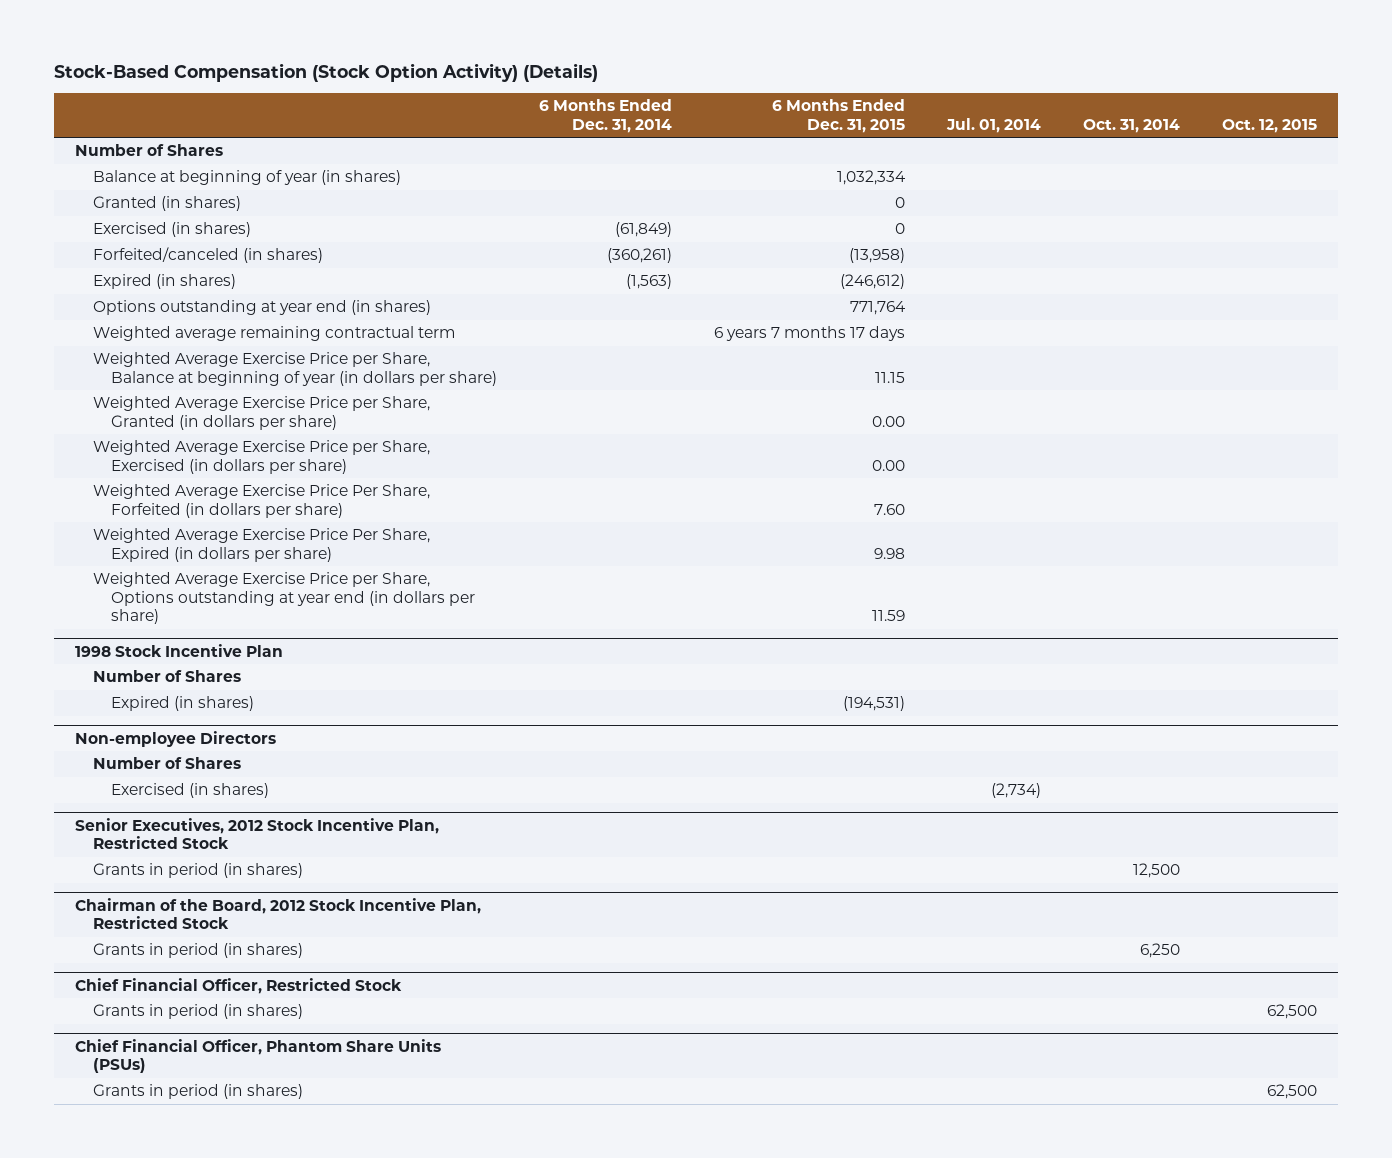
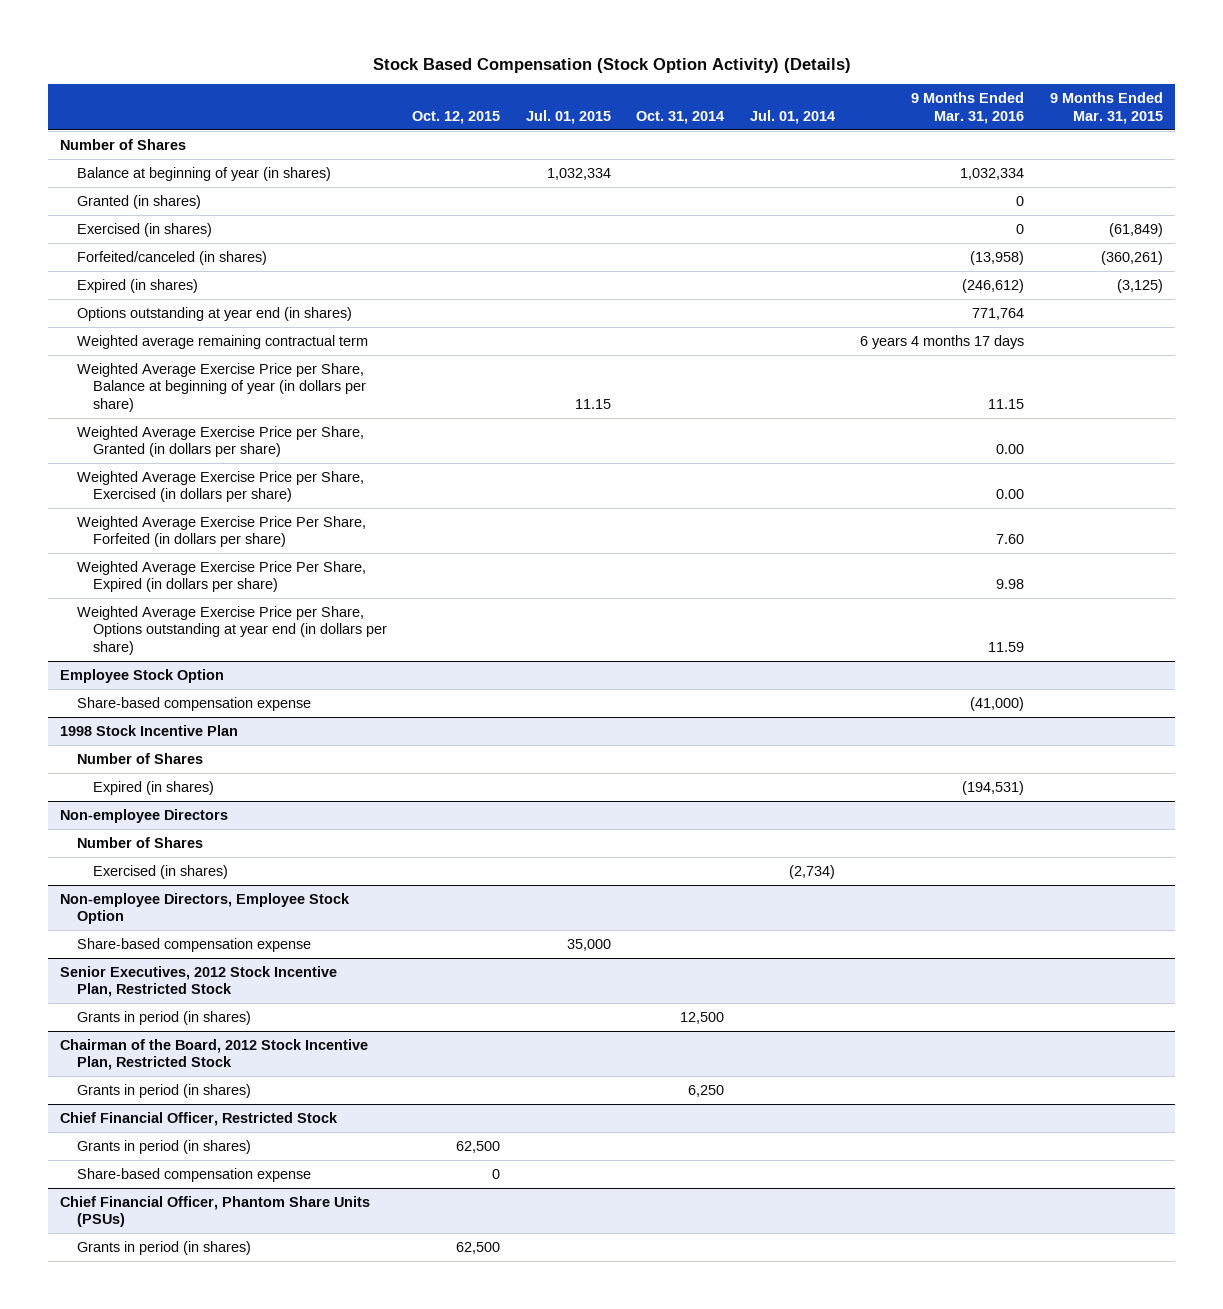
[53,62,598,82] Stock-Based Compensation (Stock Option Activity) (Details) -> [372,57,851,73] Stock Based Compensation (Stock Option Activity) (Details)
[538,99,672,133] 6 Months Ended Dec. 31, 2014 -> none
[771,99,905,133] 6 Months Ended Dec. 31, 2015 -> none
none -> [525,109,611,124] Jul. 01, 2015
none -> [911,92,1025,124] 9 Months Ended Mar. 31, 2016
none -> [1049,92,1163,124] 9 Months Ended Mar. 31, 2015
none -> [60,668,225,683] Employee Stock Option
none -> [76,696,311,711] Share-based compensation expense
none -> [60,892,351,925] Non-employee Directors, Employee Stock Option
none -> [76,937,311,952] Share-based compensation expense
none -> [76,1167,311,1182] Share-based compensation expense

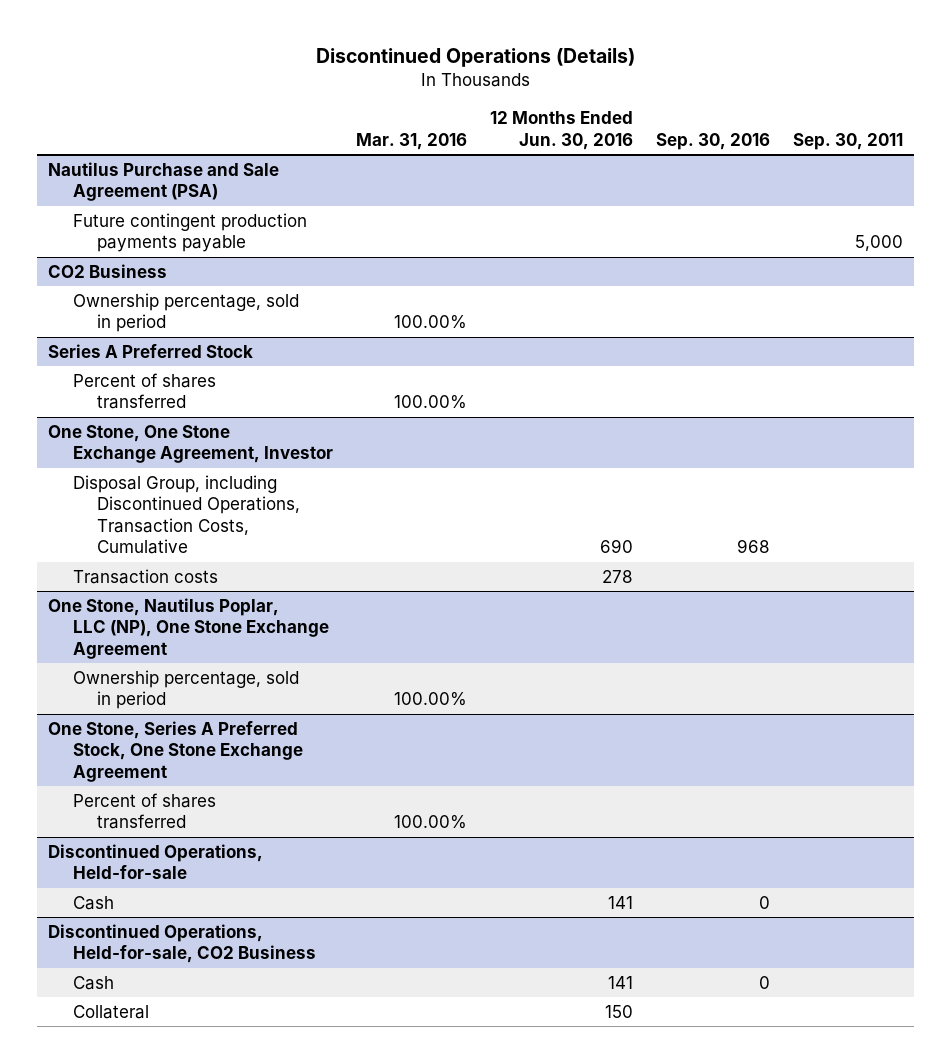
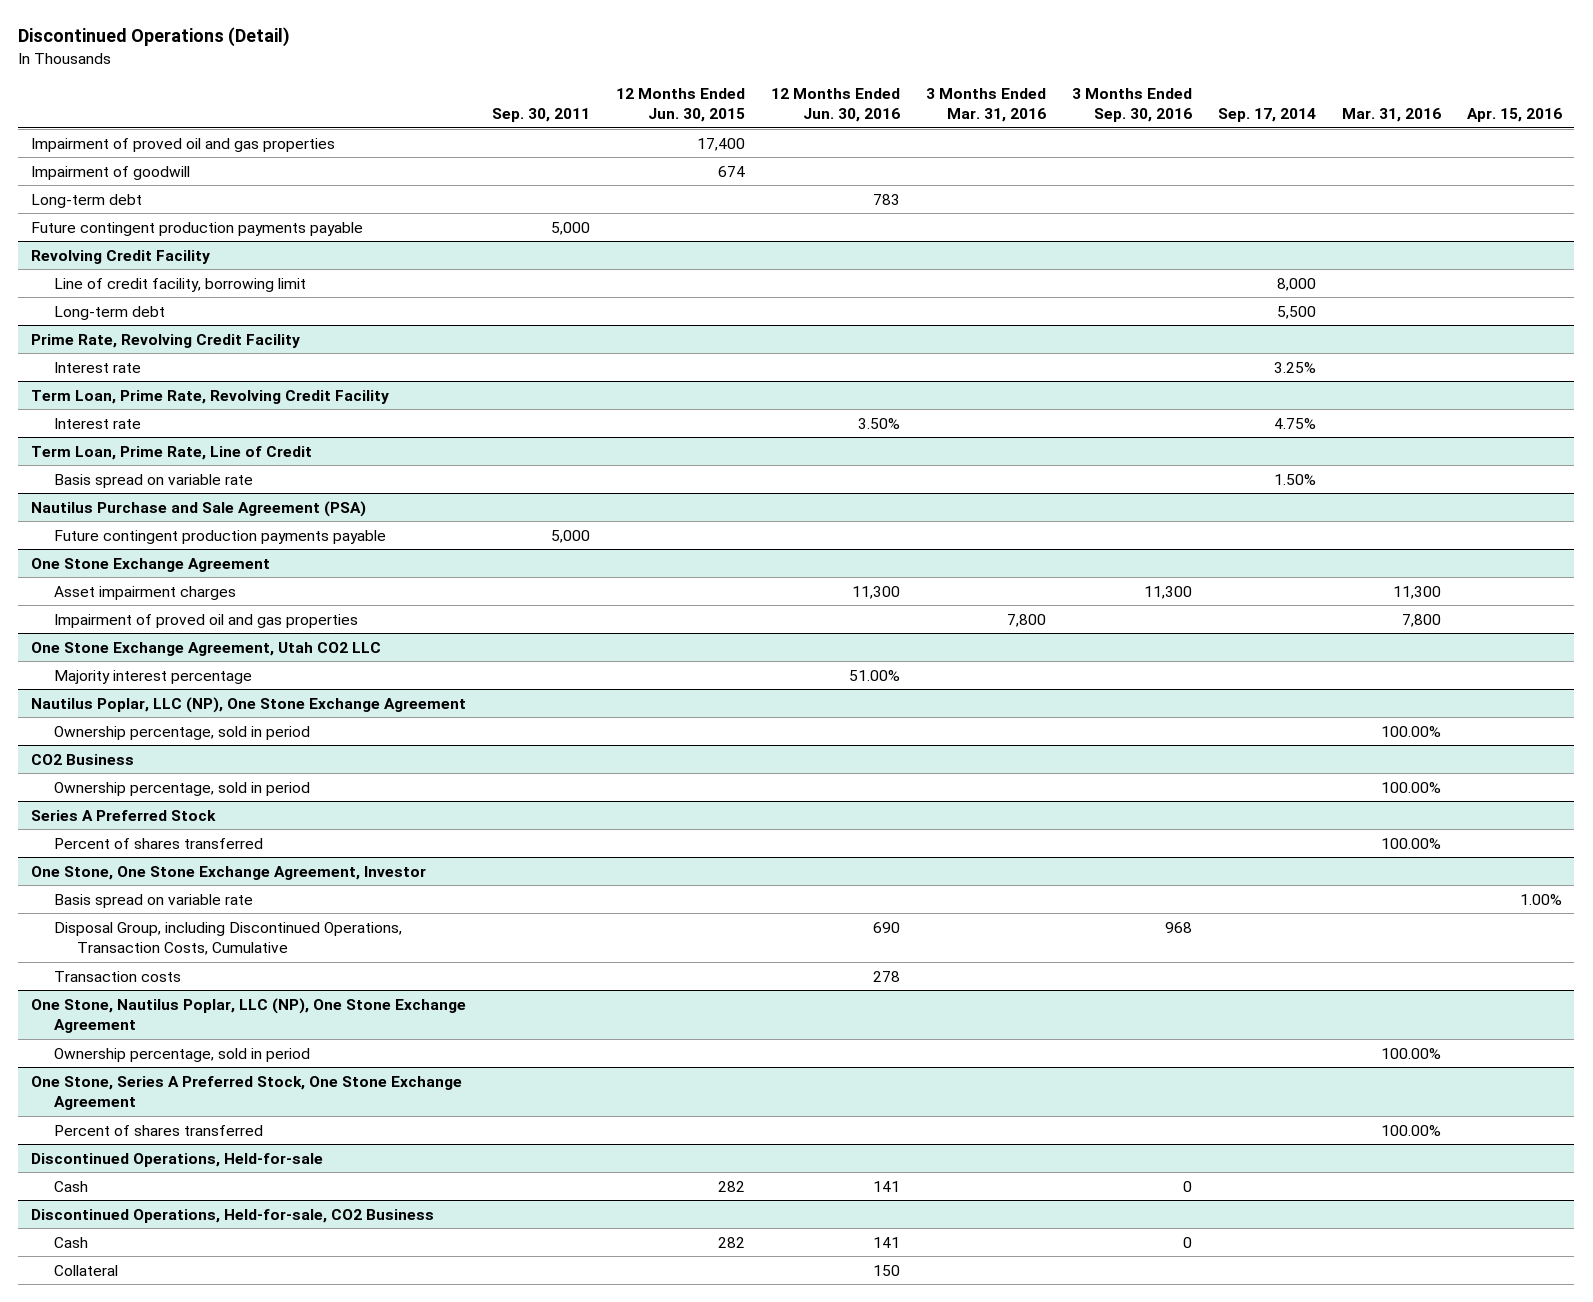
[315,48,635,68] Discontinued Operations (Details) -> [18,27,291,48] Discontinued Operations (Detail)
[655,132,770,150] Sep. 30, 2016 -> none
none -> [615,87,745,123] 12 Months Ended Jun. 30, 2015
none -> [925,87,1046,123] 3 Months Ended Mar. 31, 2016
none -> [1071,87,1192,123] 3 Months Ended Sep. 30, 2016
none -> [1217,108,1316,123] Sep. 17, 2014
none -> [1466,108,1562,123] Apr. 15, 2016
none -> [31,137,336,152] Impairment of proved oil and gas properties
none -> [31,165,191,180] Impairment of goodwill
none -> [31,193,143,208] Long-term debt
none -> [31,221,364,236] Future contingent production payments payable
none -> [31,249,211,264] Revolving Credit Facility
none -> [54,277,307,292] Line of credit facility, borrowing limit
none -> [54,305,166,320] Long-term debt
none -> [31,333,301,348] Prime Rate, Revolving Credit Facility
none -> [54,361,142,373] Interest rate
none -> [31,389,390,404] Term Loan, Prime Rate, Revolving Credit Facility
none -> [54,417,142,429] Interest rate
none -> [31,445,313,460] Term Loan, Prime Rate, Line of Credit
none -> [54,473,254,488] Basis spread on variable rate
none -> [31,557,271,572] One Stone Exchange Agreement
none -> [54,585,237,600] Asset impairment charges
none -> [54,613,359,628] Impairment of proved oil and gas properties
none -> [31,641,382,656] One Stone Exchange Agreement, Utah CO2 LLC
none -> [54,669,253,684] Majority interest percentage
none -> [31,696,467,713] Nautilus Poplar, LLC (NP), One Stone Exchange Agreement
none -> [54,725,311,740] Ownership percentage, sold in period
none -> [54,893,254,908] Basis spread on variable rate

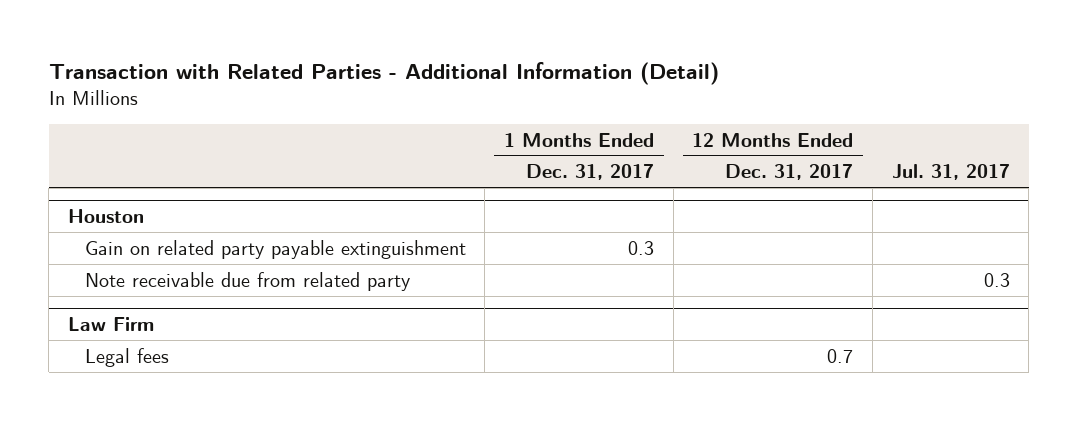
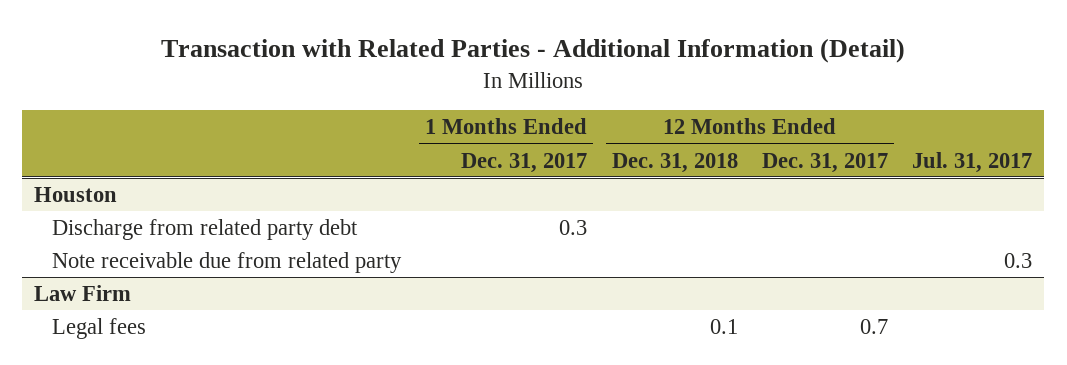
none -> [611,152,738,173] Dec. 31, 2018
[84,239,466,259] Gain on related party payable extinguishment -> none
none -> [52,218,359,240] Discharge from related party debt

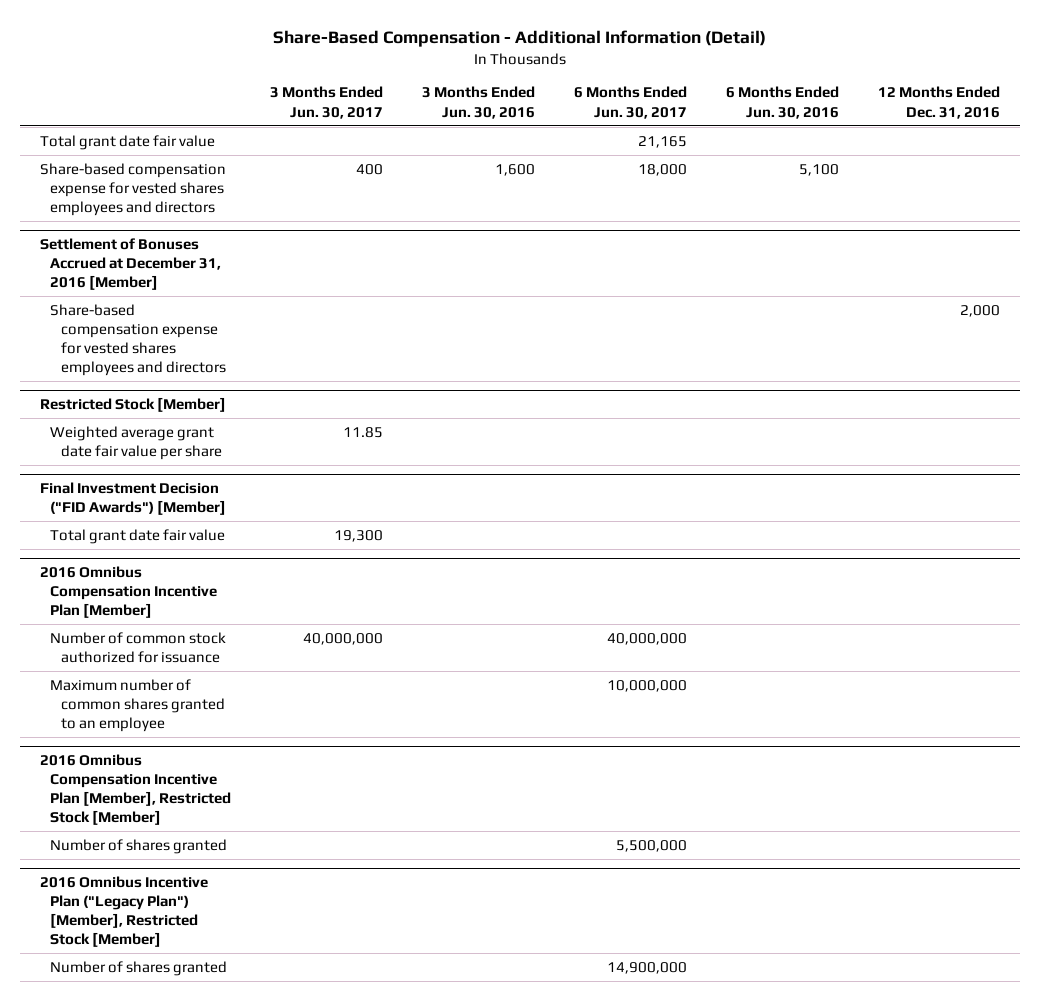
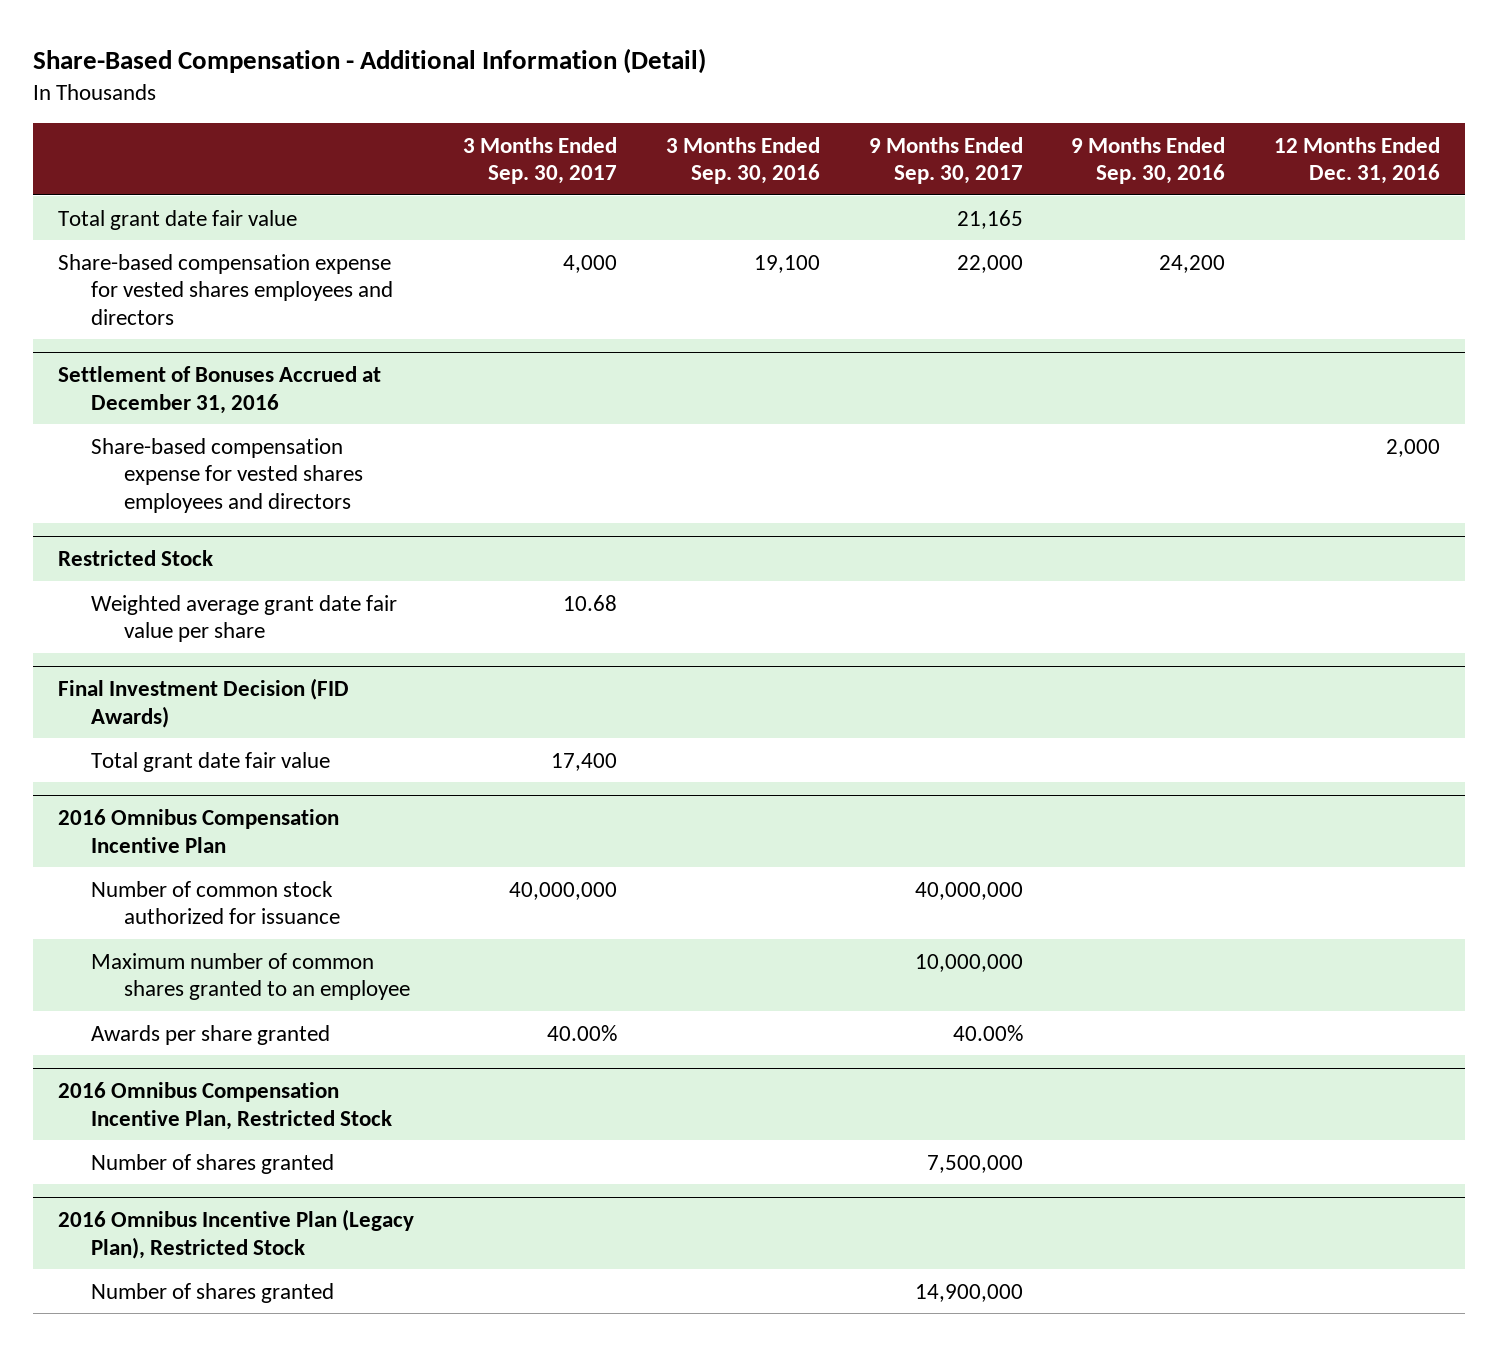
[270,86,384,119] 3 Months Ended Jun. 30, 2017 -> none
[422,86,536,119] 3 Months Ended Jun. 30, 2016 -> none
[574,86,688,119] 6 Months Ended Jun. 30, 2017 -> none
[726,86,840,119] 6 Months Ended Jun. 30, 2016 -> none
none -> [462,136,617,185] 3 Months Ended Sep. 30, 2017
none -> [665,136,820,185] 3 Months Ended Sep. 30, 2016
none -> [868,136,1023,185] 9 Months Ended Sep. 30, 2017
none -> [1071,136,1226,185] 9 Months Ended Sep. 30, 2016
[39,238,222,291] Settlement of Bonuses Accrued at December 31, 2016 [Member] -> [57,366,381,414] Settlement of Bonuses Accrued at December 31, 2016
[39,397,226,413] Restricted Stock [Member] -> [57,550,213,567] Restricted Stock
[39,482,227,516] Final Investment Decision ("FID Awards") [Member] -> [57,678,349,728] Final Investment Decision (FID Awards)
[39,566,218,619] 2016 Omnibus Compensation Incentive Plan [Member] -> [57,809,339,853] 2016 Omnibus Compensation Incentive Plan
none -> [91,1024,331,1045] Awards per share granted
[39,754,232,826] 2016 Omnibus Compensation Incentive Plan [Member], Restricted Stock [Member] -> [57,1082,393,1130] 2016 Omnibus Compensation Incentive Plan, Restricted Stock
[39,876,208,948] 2016 Omnibus Incentive Plan ("Legacy Plan") [Member], Restricted Stock [Member] -> [57,1209,414,1259] 2016 Omnibus Incentive Plan (Legacy Plan), Restricted Stock

